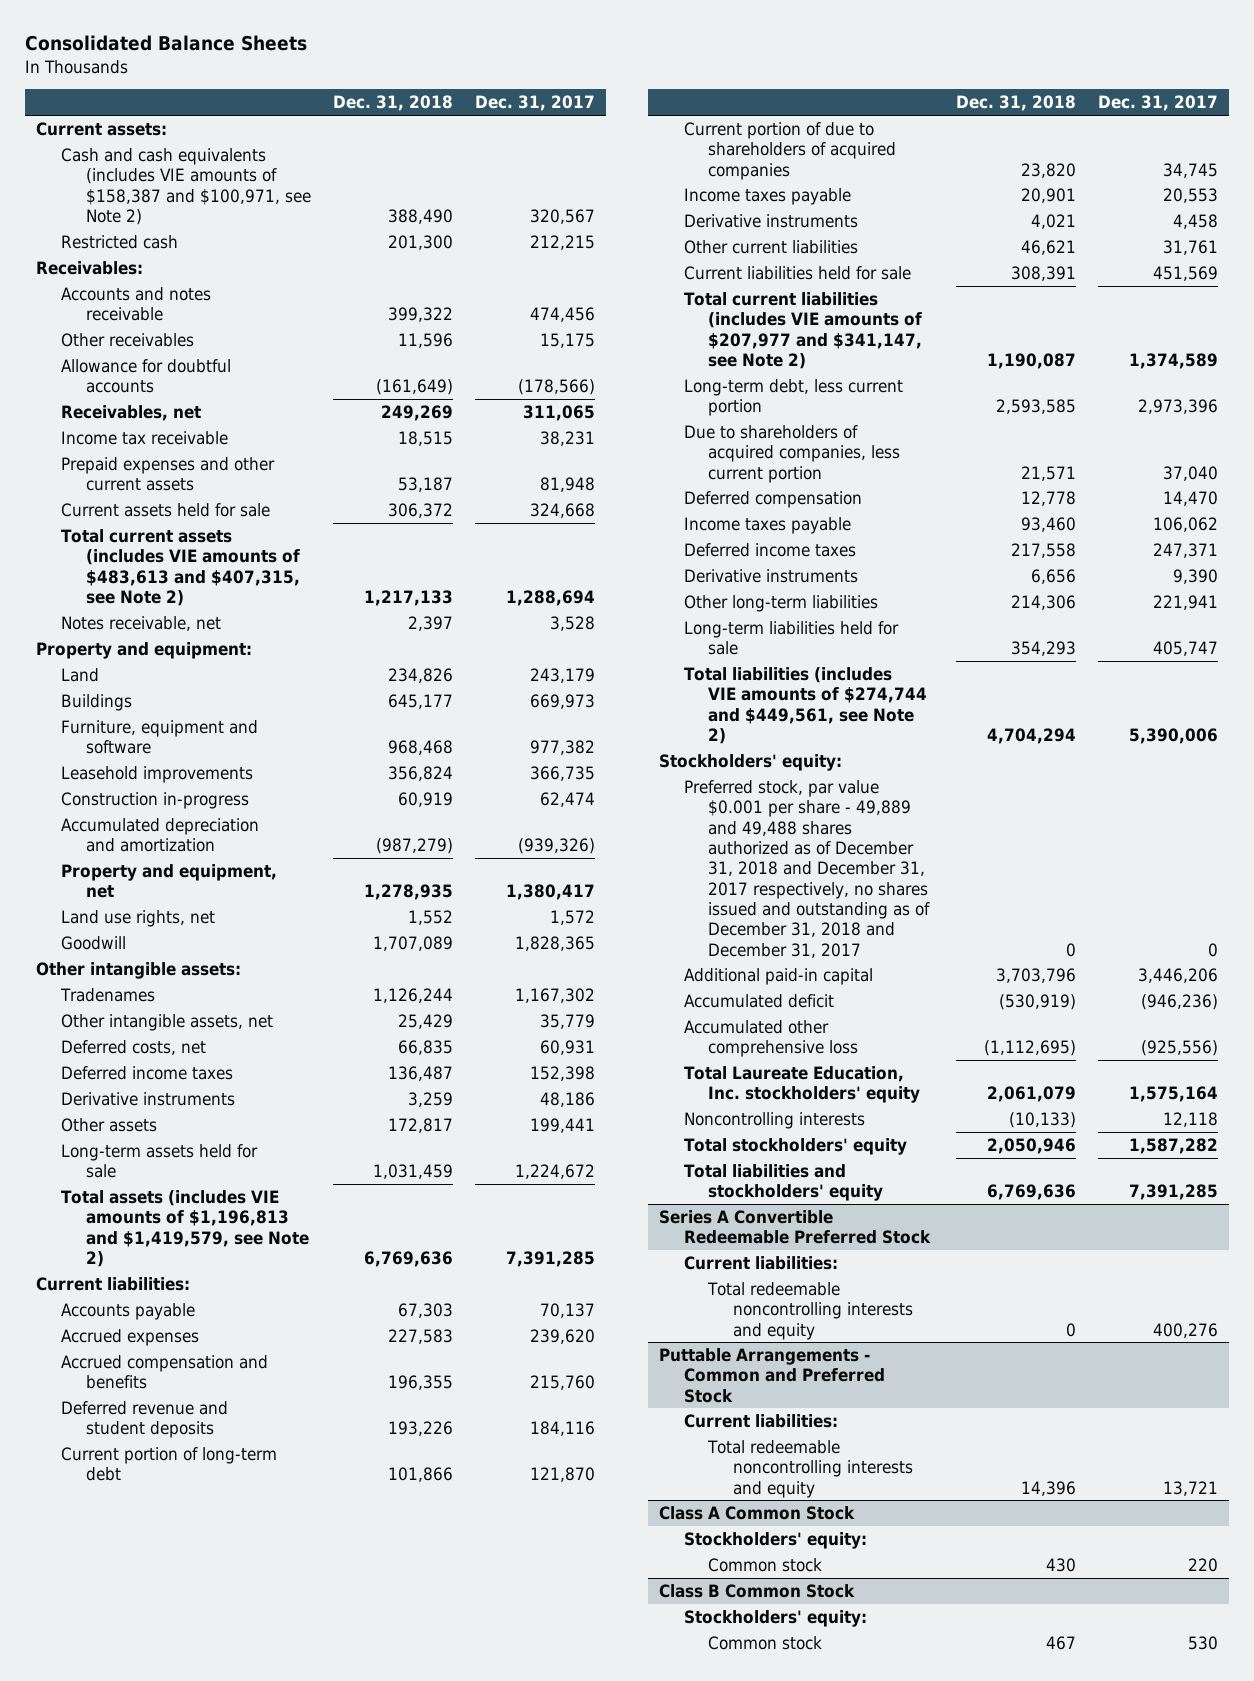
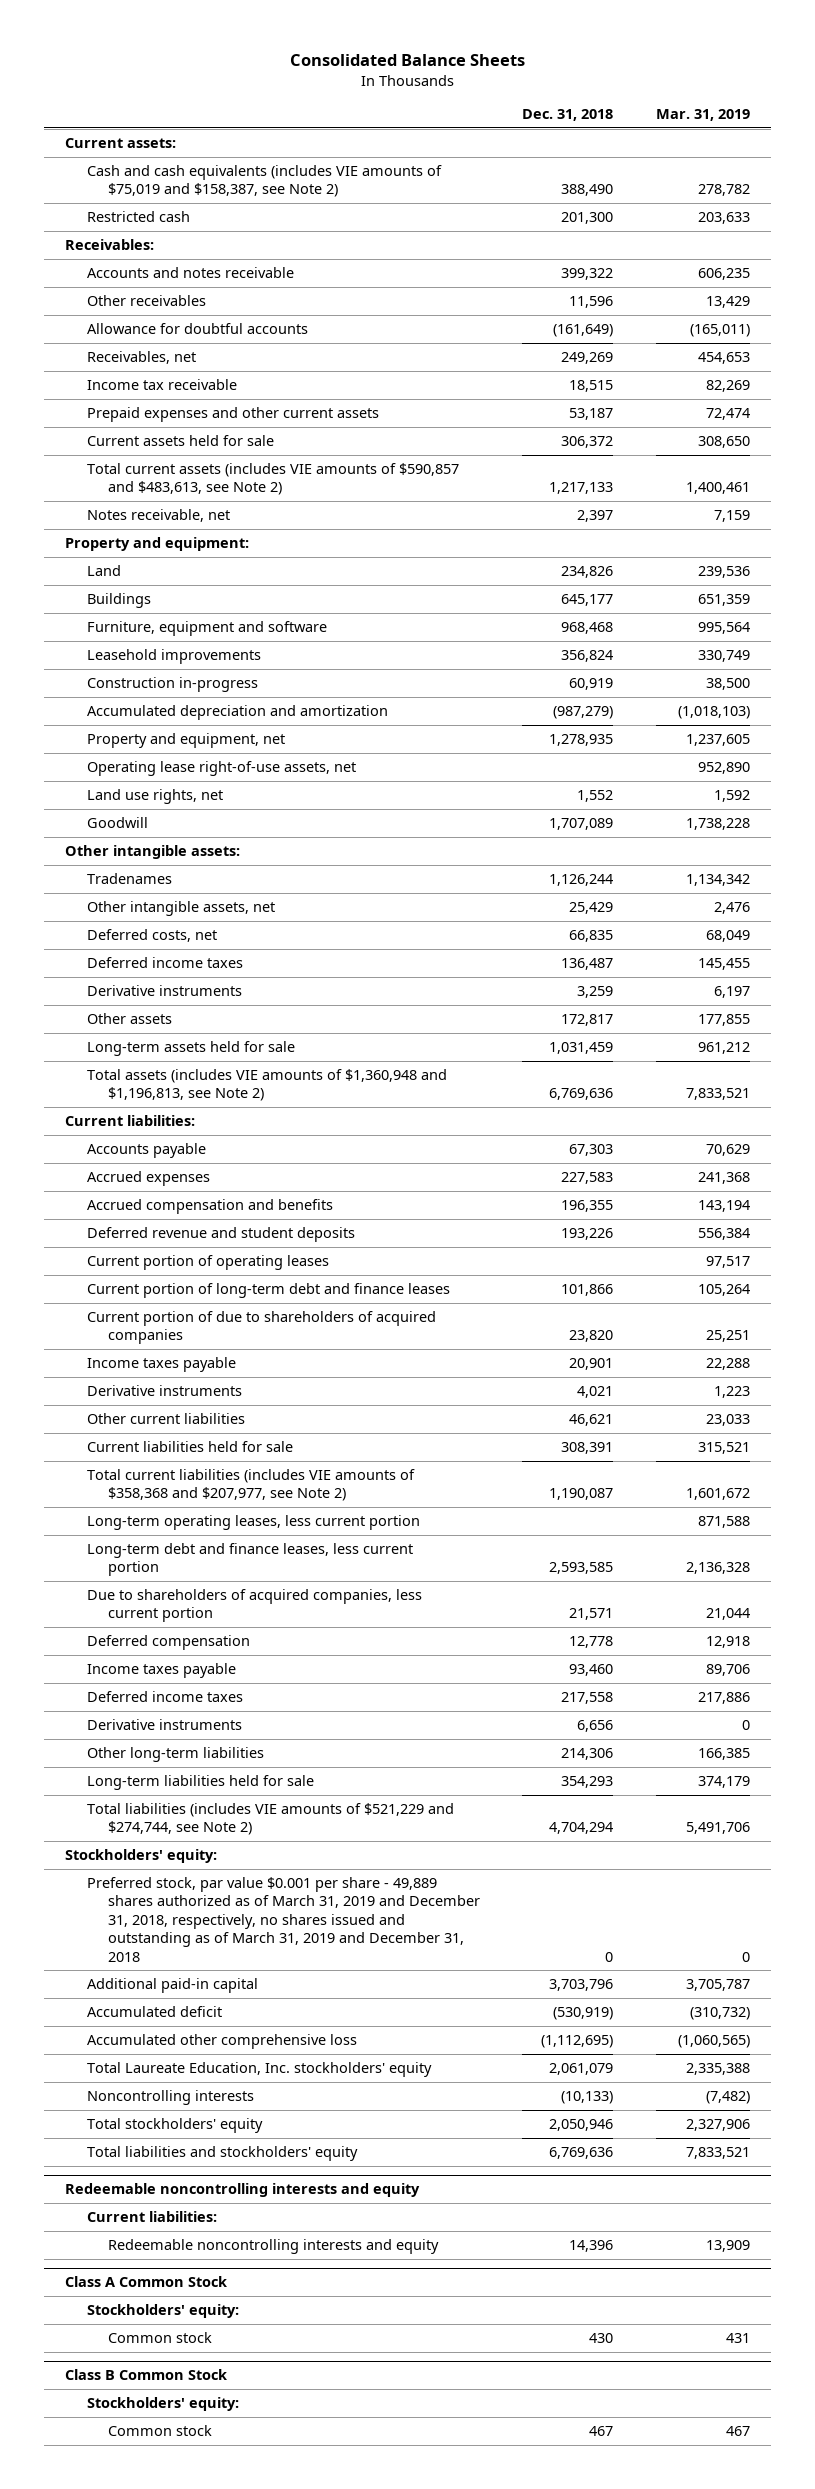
[475,95,596,112] Dec. 31, 2017 -> none
none -> [655,108,750,121] Mar. 31, 2019
[60,147,311,225] Cash and cash equivalents (includes VIE amounts of $158,387 and $100,971, see Note 2) -> [86,164,442,198] Cash and cash equivalents (includes VIE amounts of $75,019 and $158,387, see Note 2)
[60,528,300,606] Total current assets (includes VIE amounts of $483,613 and $407,315, see Note 2) -> [86,462,459,496] Total current assets (includes VIE amounts of $590,857 and $483,613, see Note 2)
none -> [86,760,356,776] Operating lease right-of-use assets, net
[60,1189,309,1267] Total assets (includes VIE amounts of $1,196,813 and $1,419,579, see Note 2) -> [86,1068,447,1102] Total assets (includes VIE amounts of $1,360,948 and $1,196,813, see Note 2)
none -> [86,1254,329,1270] Current portion of operating leases
[60,1446,277,1482] Current portion of long-term debt -> [86,1282,450,1298] Current portion of long-term debt and finance leases
[683,291,923,369] Total current liabilities (includes VIE amounts of $207,977 and $341,147, see Note 2) -> [86,1468,415,1502] Total current liabilities (includes VIE amounts of $358,368 and $207,977, see Note 2)
none -> [86,1514,420,1530] Long-term operating leases, less current portion
[683,378,903,417] Long-term debt, less current portion -> [86,1542,413,1577] Long-term debt and finance leases, less current portion
[683,666,928,744] Total liabilities (includes VIE amounts of $274,744 and $449,561, see Note 2) -> [86,1802,454,1836] Total liabilities (includes VIE amounts of $521,229 and $274,744, see Note 2)
[683,779,931,958] Preferred stock, par value $0.001 per share - 49,889 and 49,488 shares authorized as of December 31, 2018 and December 31, 2017 respectively, no shares issued and outstanding as of December 31, 2018 and December 31, 2017 -> [86,1876,480,1962] Preferred stock, par value $0.001 per share - 49,889 shares authorized as of March 31, 2019 and December 31, 2018, respectively, no shares issued and outstanding as of March 31, 2019 and December 31, 2018
[658,1209,931,1245] Series A Convertible Redeemable Preferred Stock -> none
[683,1255,838,1270] Current liabilities: -> none
[707,1281,914,1340] Total redeemable noncontrolling interests and equity -> none
[658,1347,885,1403] Puttable Arrangements - Common and Preferred Stock -> [65,2183,421,2198] Redeemable noncontrolling interests and equity
[707,1439,914,1498] Total redeemable noncontrolling interests and equity -> [107,2238,439,2254] Redeemable noncontrolling interests and equity

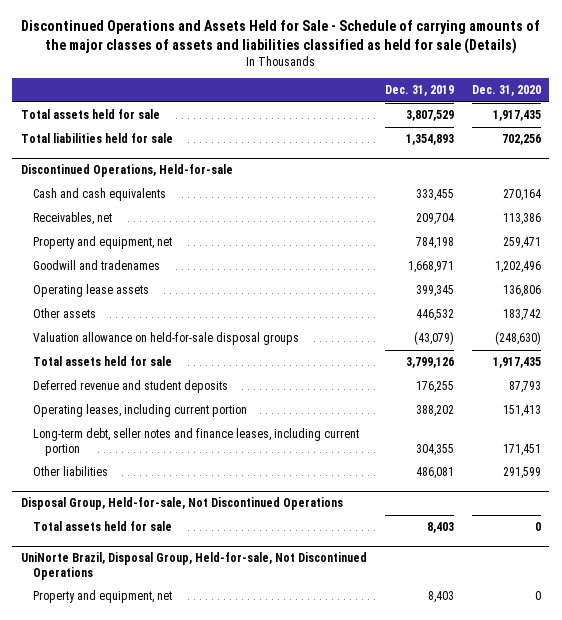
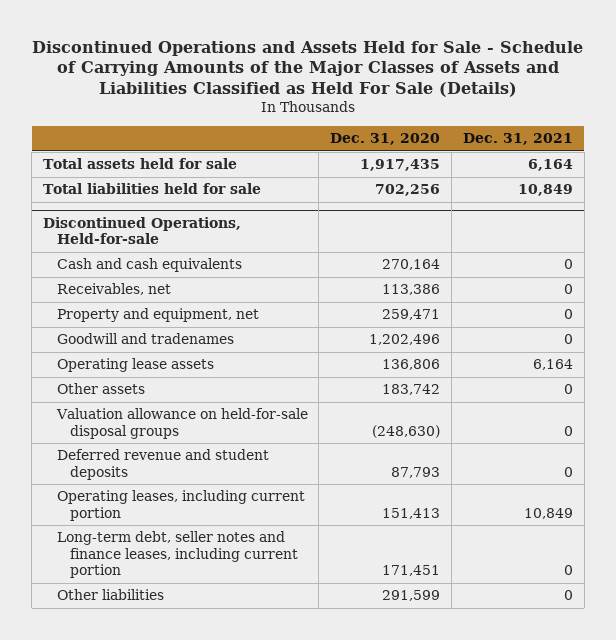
[20,19,540,54] Discontinued Operations and Assets Held for Sale - Schedule of carrying amounts of the major classes of assets and liabilities classified as held for sale (Details) -> [32,40,584,98] Discontinued Operations and Assets Held for Sale - Schedule of Carrying Amounts of the Major Classes of Assets and Liabilities Classified as Held For Sale (Details)
[384,85,454,97] Dec. 31, 2019 -> none
none -> [463,133,574,146] Dec. 31, 2021
[32,356,172,367] Total assets held for sale -> none
[21,497,344,511] Disposal Group, Held-for-sale, Not Discontinued Operations -> none
[32,521,172,532] Total assets held for sale -> none
[21,552,368,580] UniNorte Brazil, Disposal Group, Held-for-sale, Not Discontinued Operations -> none
[32,590,172,604] Property and equipment, net -> none

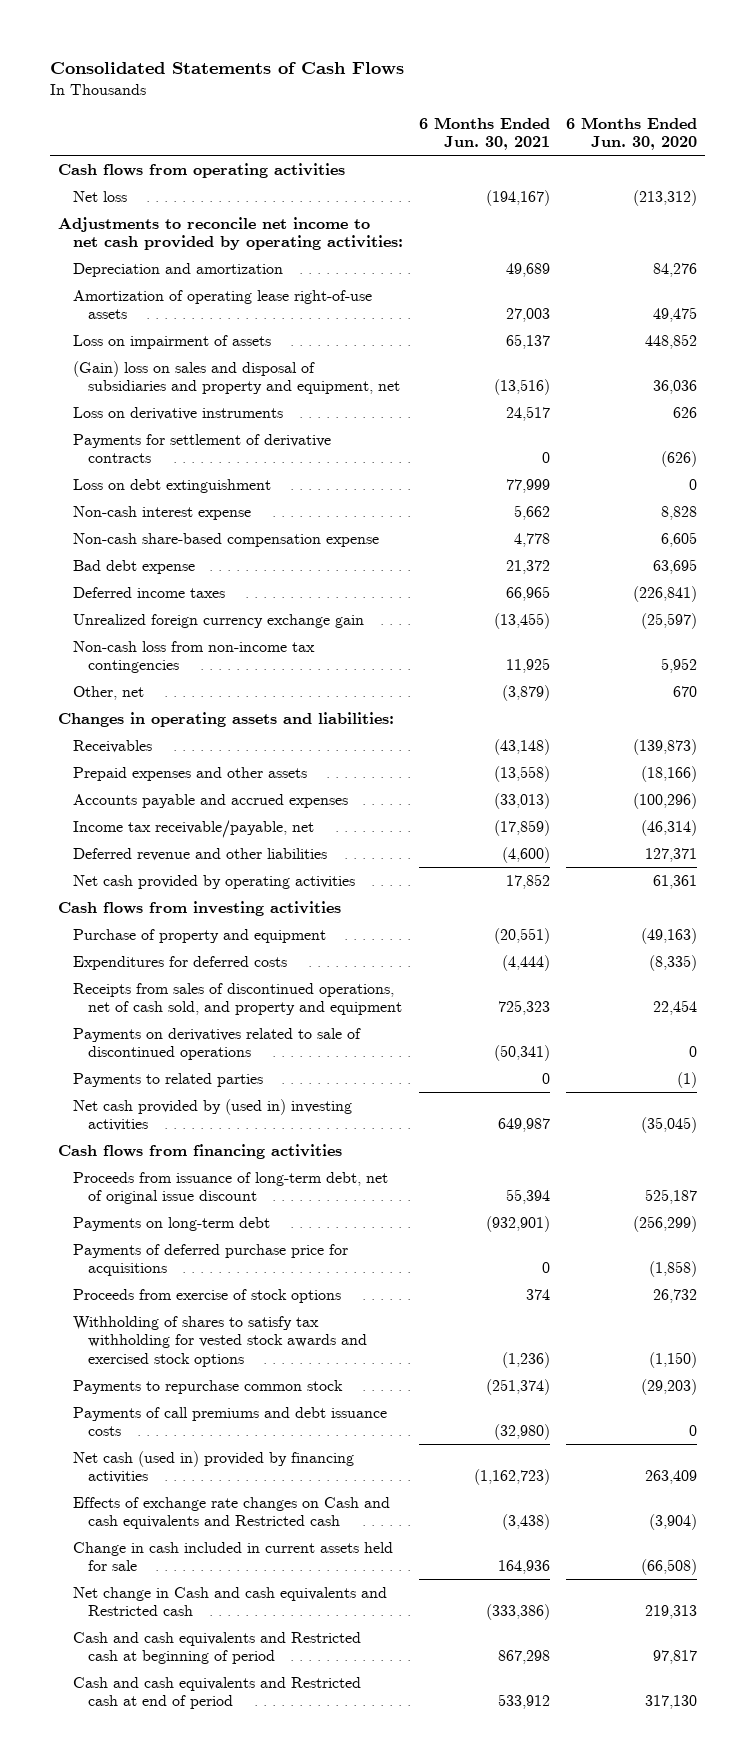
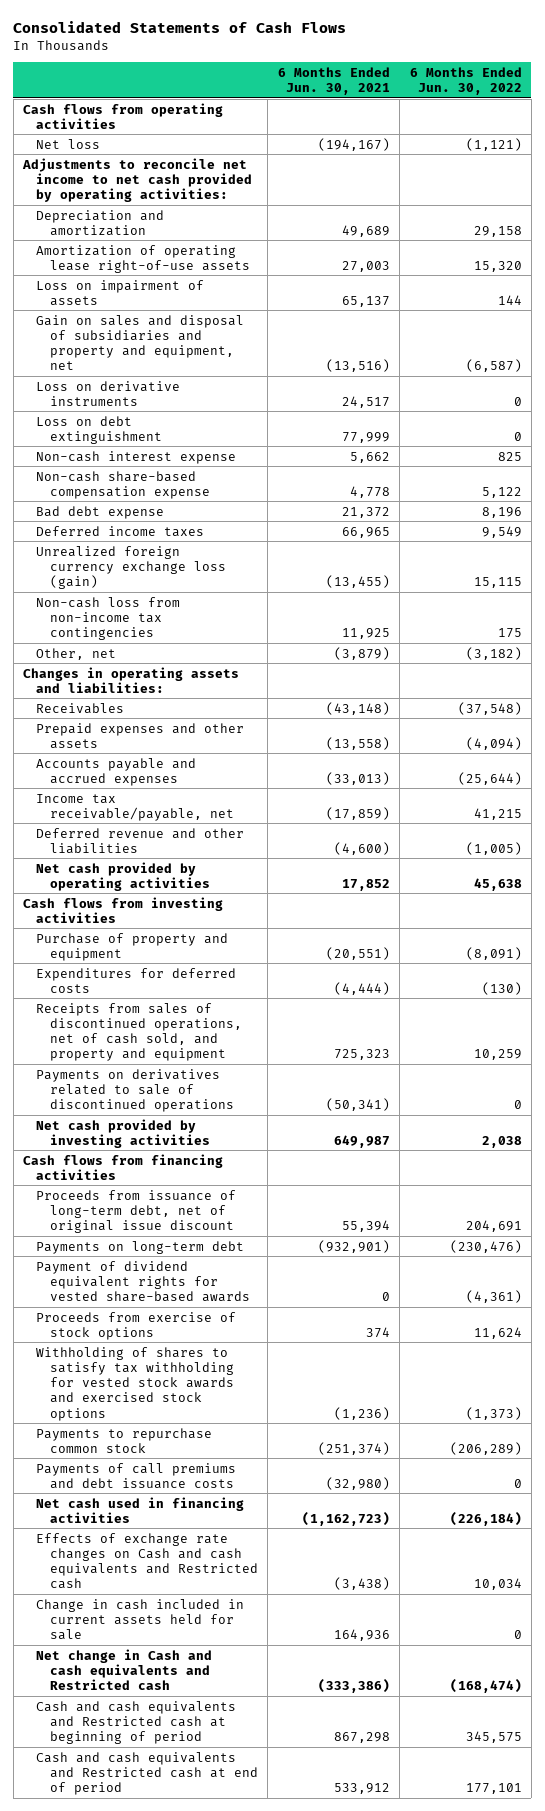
[565,116,697,151] 6 Months Ended Jun. 30, 2020 -> none
none -> [409,66,522,96] 6 Months Ended Jun. 30, 2022
[73,360,401,395] (Gain) loss on sales and disposal of subsidiaries and property and equipment, net -> [36,314,245,371] Gain on sales and disposal of subsidiaries and property and equipment, net
[73,433,332,464] Payments for settlement of derivative contracts -> none
[73,613,365,628] Unrealized foreign currency exchange gain -> [36,545,226,590] Unrealized foreign currency exchange loss (gain)
[73,1072,264,1087] Payments to related parties -> none
[73,1098,353,1132] Net cash provided by (used in) investing activities -> [36,1118,210,1148] Net cash provided by investing activities
[73,1243,349,1277] Payments of deferred purchase price for acquisitions -> none
none -> [36,1260,250,1303] Payment of dividend equivalent rights for vested share-based awards
[73,1450,355,1484] Net cash (used in) provided by financing activities -> [36,1496,245,1523] Net cash used in financing activities

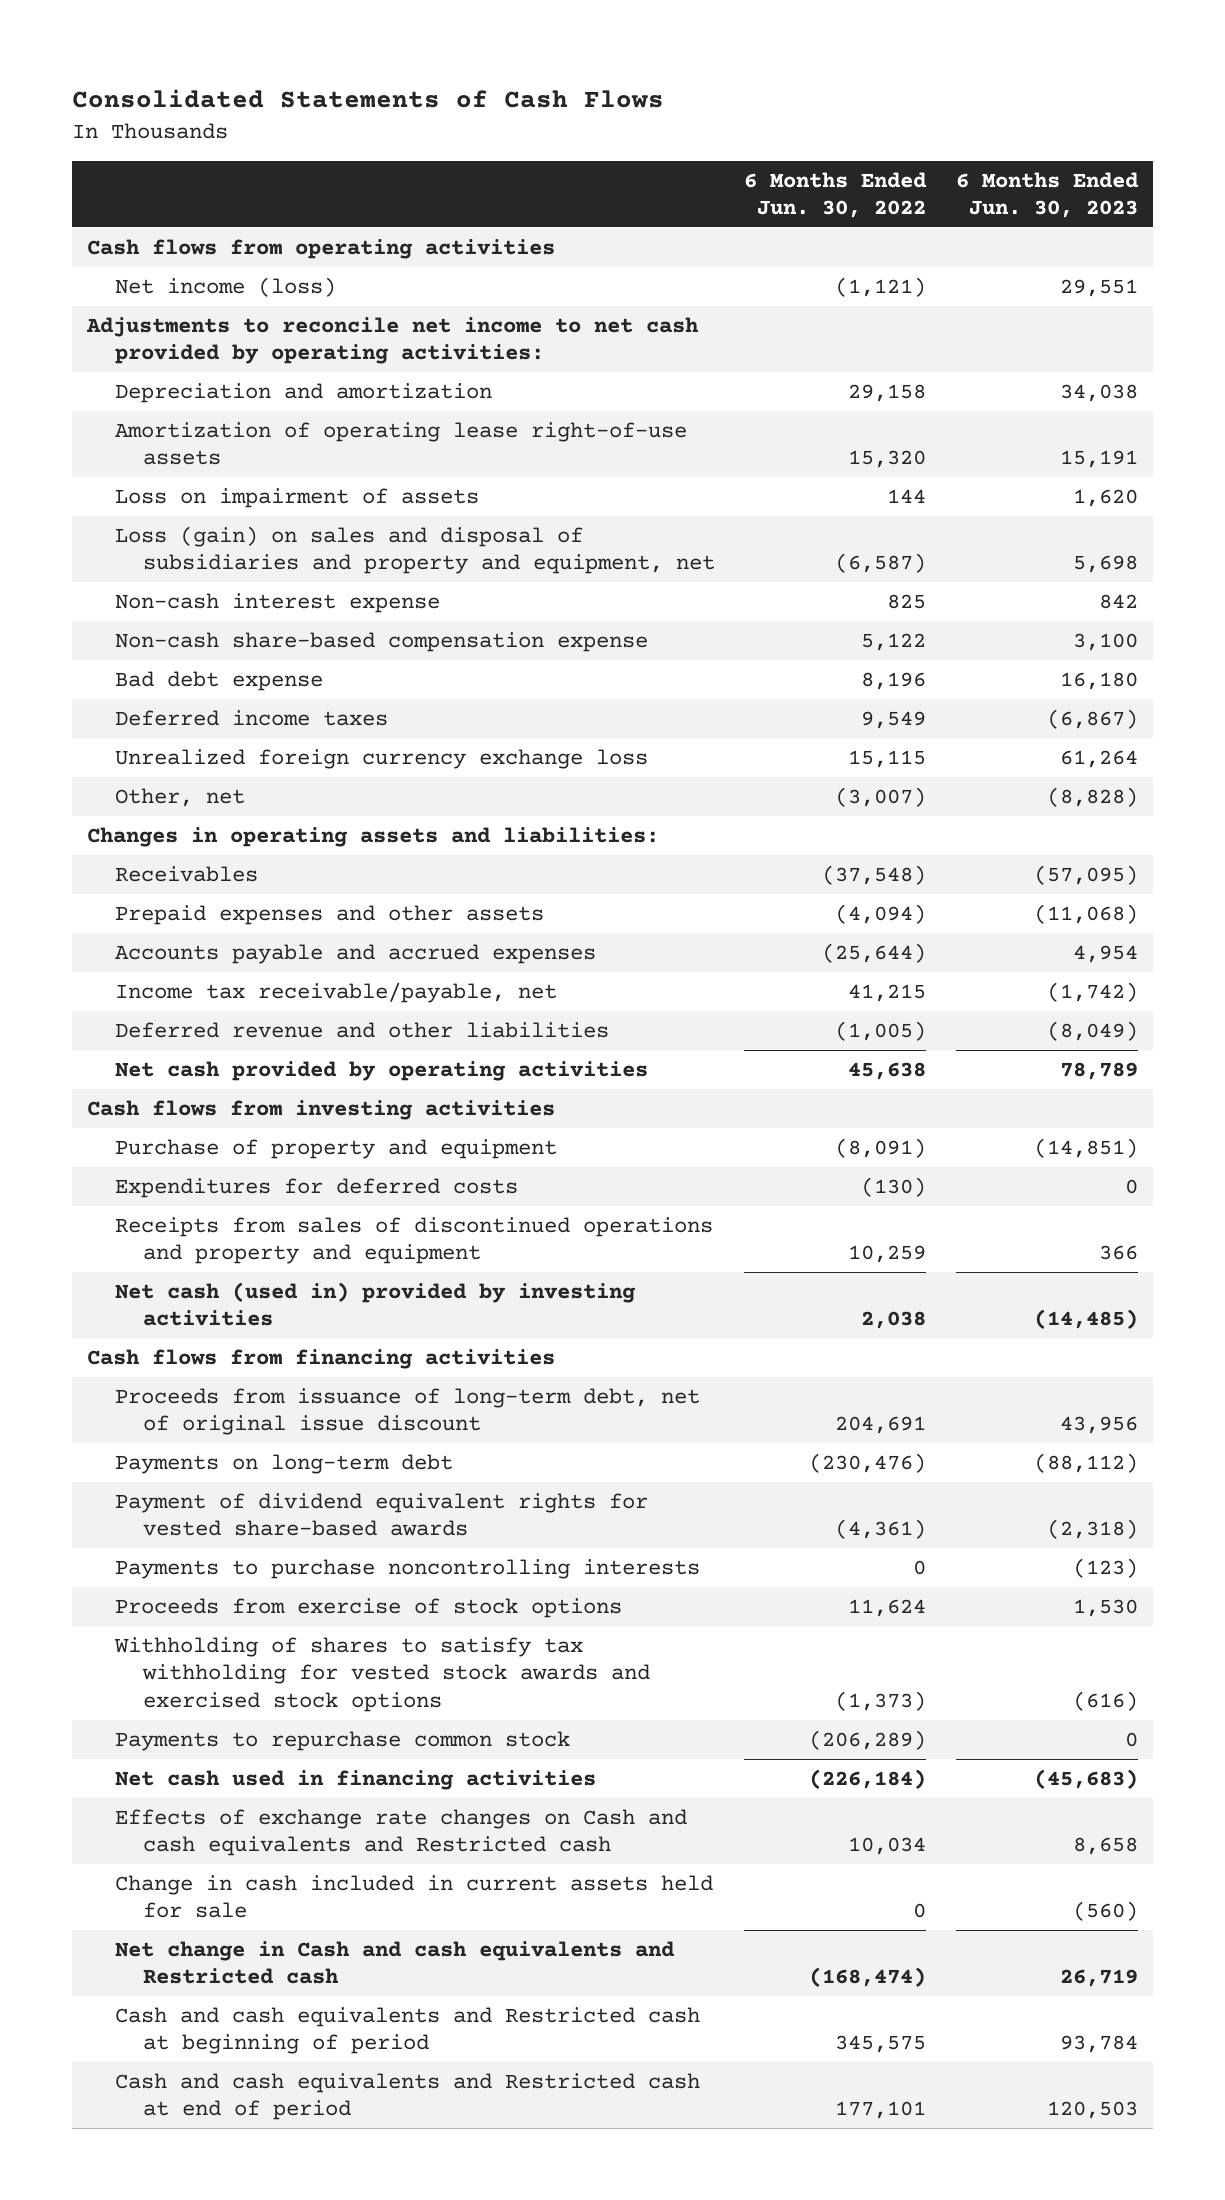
[277,66,390,96] 6 Months Ended Jun. 30, 2021 -> none
none -> [955,171,1139,218] 6 Months Ended Jun. 30, 2023
[36,138,101,149] Net loss -> [114,277,336,298] Net income (loss)
[36,380,181,406] Loss on derivative instruments -> none
[36,415,162,444] Loss on debt extinguishment -> none
[36,314,245,371] Gain on sales and disposal of subsidiaries and property and equipment, net -> [114,526,715,575] Loss (gain) on sales and disposal of subsidiaries and property and equipment, net
[36,596,181,641] Non-cash loss from non-income tax contingencies -> none
[36,545,226,590] Unrealized foreign currency exchange loss (gain) -> [114,749,648,770] Unrealized foreign currency exchange loss
[465,646,522,660] (3,182) -> [835,787,927,808] (3,007)
[36,1068,234,1113] Payments on derivatives related to sale of discontinued operations -> none
[36,1002,242,1062] Receipts from sales of discontinued operations, net of cash sold, and property and equipment -> [114,1217,713,1265] Receipts from sales of discontinued operations and property and equipment
[36,1118,210,1148] Net cash provided by investing activities -> [114,1282,636,1327] Net cash (used in) provided by investing activities
none -> [114,1559,700,1580] Payments to purchase noncontrolling interests
[36,1462,237,1489] Payments of call premiums and debt issuance costs -> none

